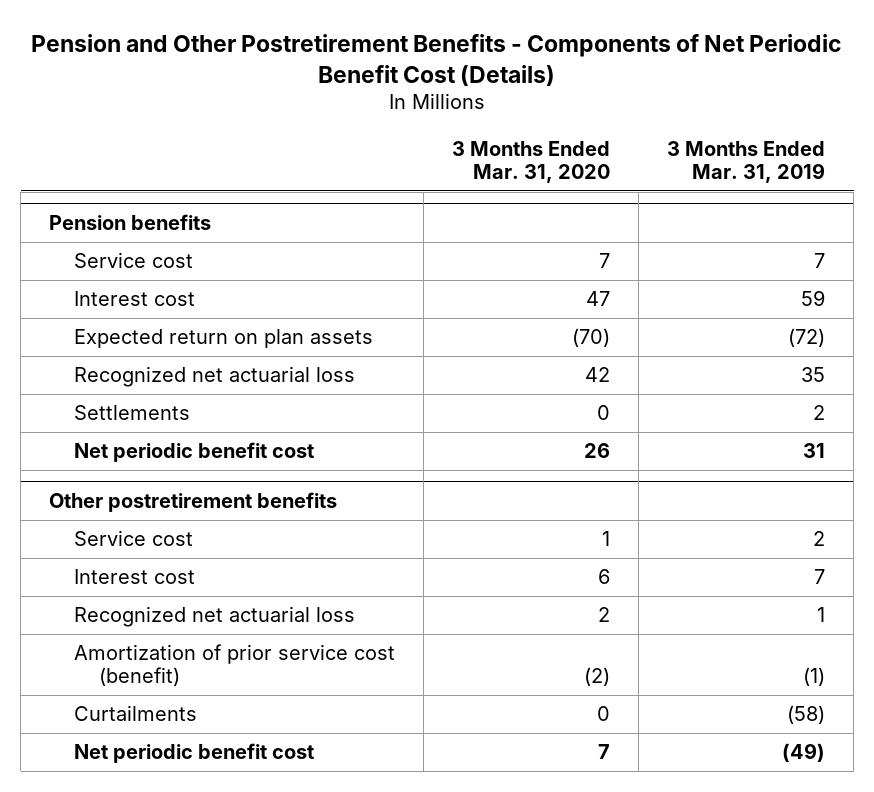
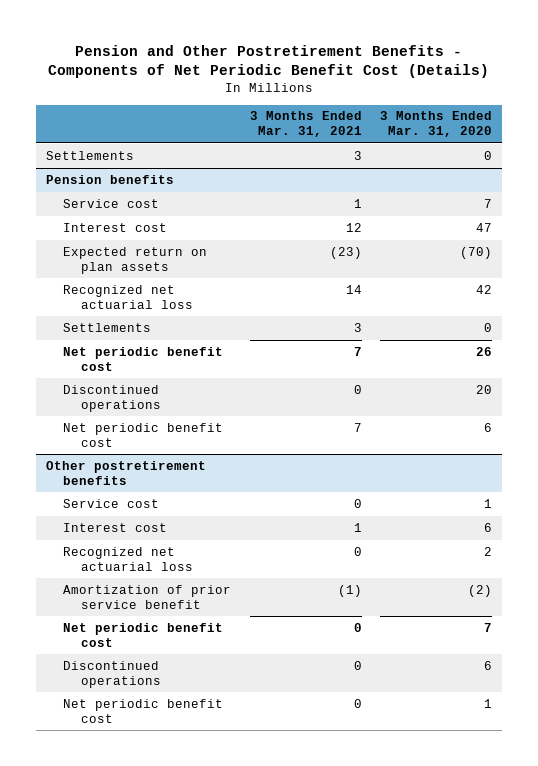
[667,140,826,183] 3 Months Ended Mar. 31, 2019 -> none
none -> [249,111,362,138] 3 Months Ended Mar. 31, 2021
none -> [45,150,134,160] Settlements
none -> [63,384,161,412] Discontinued operations
none -> [63,422,224,447] Net periodic benefit cost
[73,705,197,722] Curtailments -> none
[73,644,395,687] Amortization of prior service cost (benefit) -> [63,584,232,609] Amortization of prior service benefit
none -> [63,660,161,688] Discontinued operations
none -> [63,698,224,723] Net periodic benefit cost

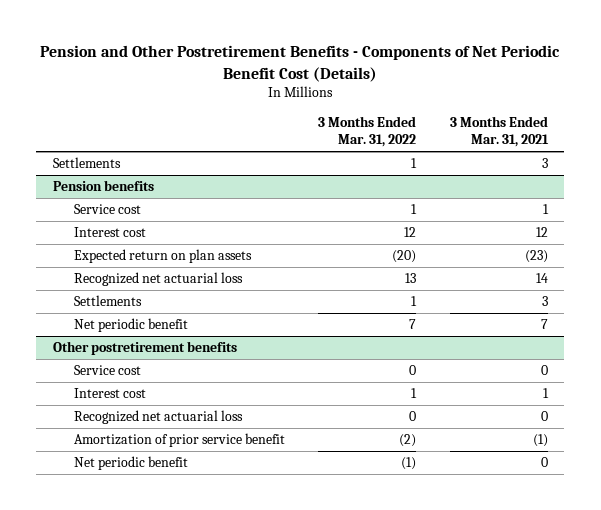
[380,111,493,138] 3 Months Ended Mar. 31, 2020 -> none
none -> [318,115,417,147] 3 Months Ended Mar. 31, 2022
[63,384,161,412] Discontinued operations -> none
[63,422,224,447] Net periodic benefit cost -> none
[63,346,224,371] Net periodic benefit cost -> [73,318,188,333] Net periodic benefit
[63,660,161,688] Discontinued operations -> none
[63,698,224,723] Net periodic benefit cost -> none
[63,622,224,647] Net periodic benefit cost -> [73,456,188,471] Net periodic benefit

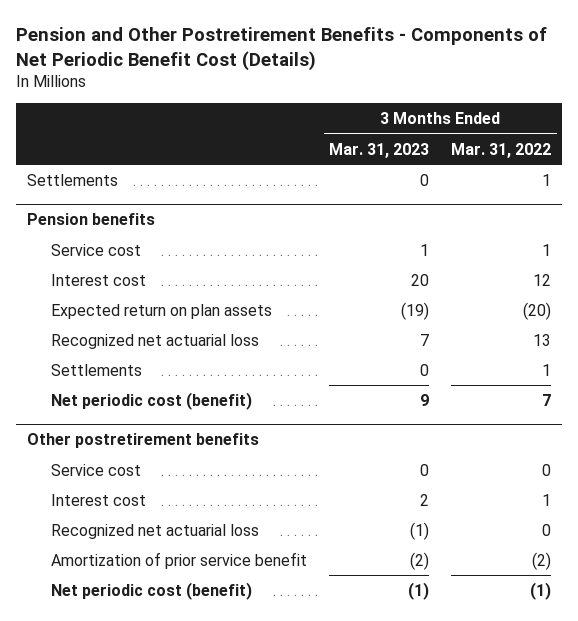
[449,115,549,147] 3 Months Ended Mar. 31, 2021 -> none
none -> [329,142,430,158] Mar. 31, 2023
[73,318,188,333] Net periodic benefit -> [50,391,252,410] Net periodic cost (benefit)
[73,456,188,471] Net periodic benefit -> [50,581,252,600] Net periodic cost (benefit)

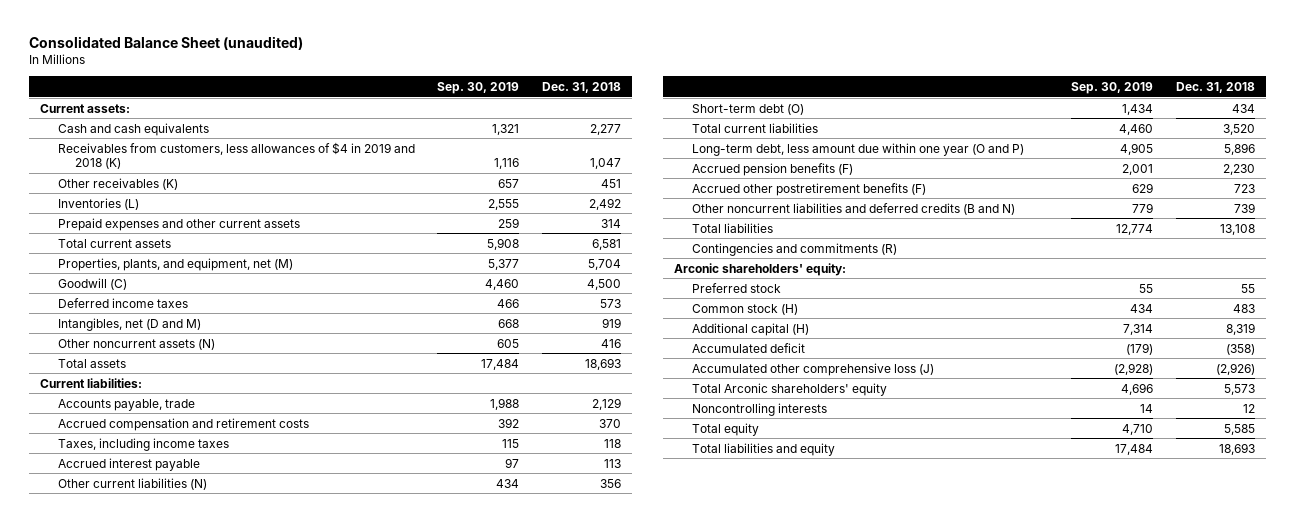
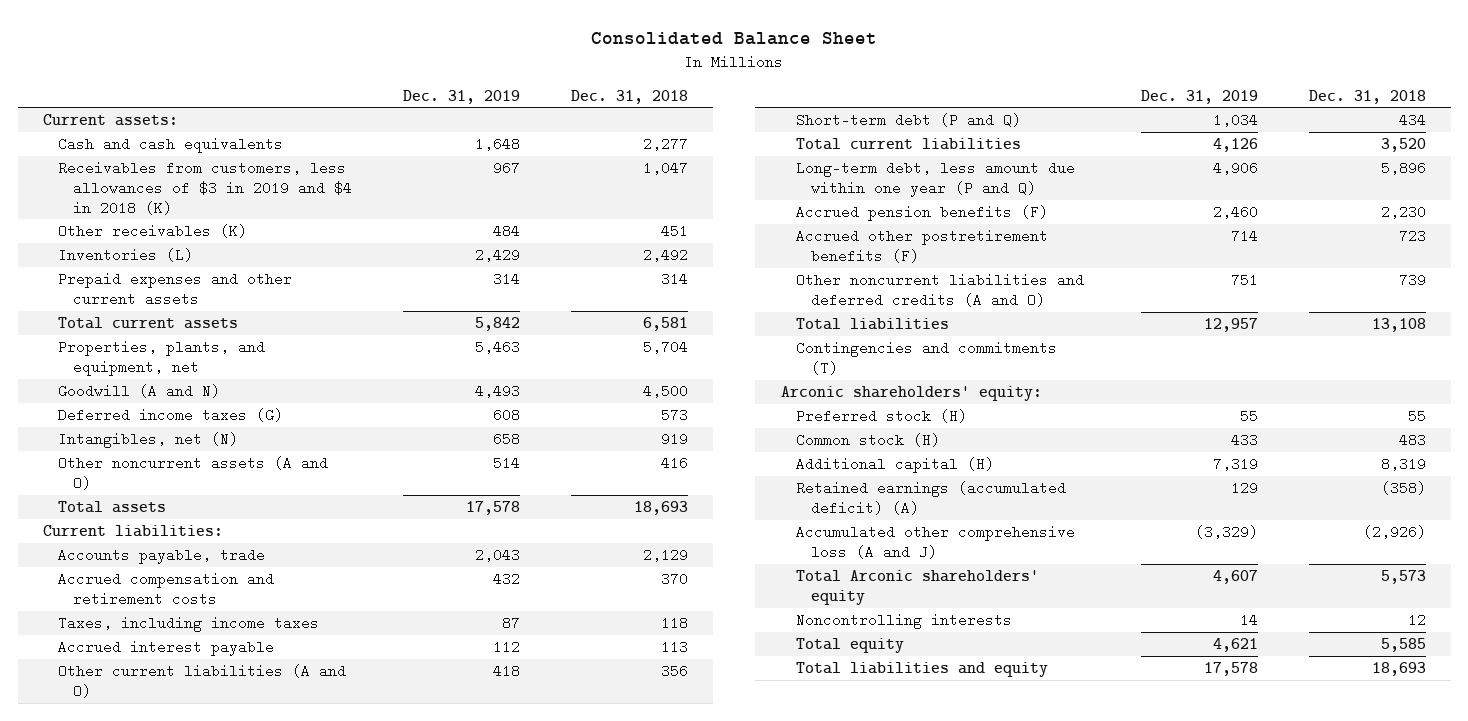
[28,35,303,50] Consolidated Balance Sheet (unaudited) -> [591,31,878,45] Consolidated Balance Sheet
[437,81,520,94] Sep. 30, 2019 -> none
none -> [402,89,520,104] Dec. 31, 2019
[57,141,415,170] Receivables from customers, less allowances of $4 in 2019 and 2018 (K) -> [58,161,353,215] Receivables from customers, less allowances of $3 in 2019 and $4 in 2018 (K)
[57,257,293,271] Properties, plants, and equipment, net (M) -> [58,340,266,376] Properties, plants, and equipment, net
[57,277,127,290] Goodwill (C) -> [58,384,221,399] Goodwill (A and N)
[57,297,188,308] Deferred income taxes -> [58,408,284,423] Deferred income taxes (G)
[57,317,201,331] Intangibles, net (D and M) -> [58,432,239,449] Intangibles, net (N)
[57,338,215,350] Other noncurrent assets (N) -> [58,456,329,490] Other noncurrent assets (A and O)
[57,477,207,490] Other current liabilities (N) -> [58,664,347,698] Other current liabilities (A and O)
[691,103,804,115] Short-term debt (O) -> [795,113,1021,128] Short-term debt (P and Q)
[691,142,1024,156] Long-term debt, less amount due within one year (O and P) -> [795,161,1075,197] Long-term debt, less amount due within one year (P and Q)
[691,202,1015,215] Other noncurrent liabilities and deferred credits (B and N) -> [795,273,1084,307] Other noncurrent liabilities and deferred credits (A and O)
[691,242,897,256] Contingencies and commitments (R) -> [795,341,1057,375] Contingencies and commitments (T)
[691,282,781,293] Preferred stock -> [795,409,967,424] Preferred stock (H)
[691,342,805,353] Accumulated deficit -> [795,481,1066,515] Retained earnings (accumulated deficit) (A)
[691,362,934,376] Accumulated other comprehensive loss (J) -> [795,525,1075,559] Accumulated other comprehensive loss (A and J)

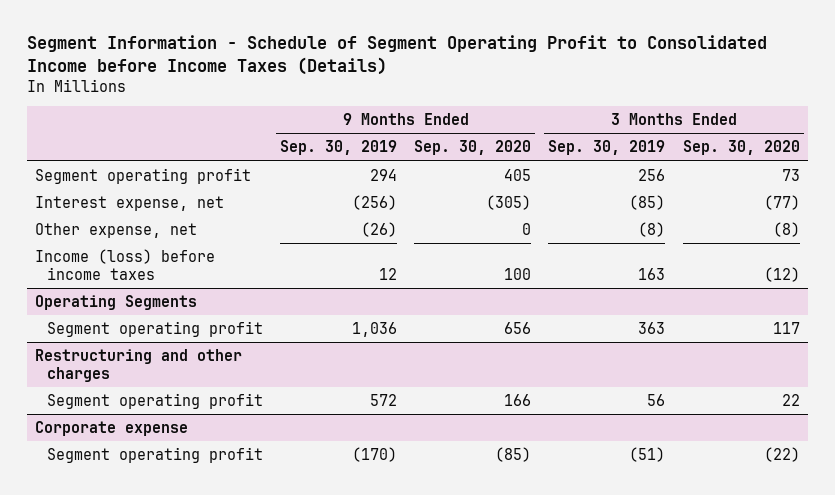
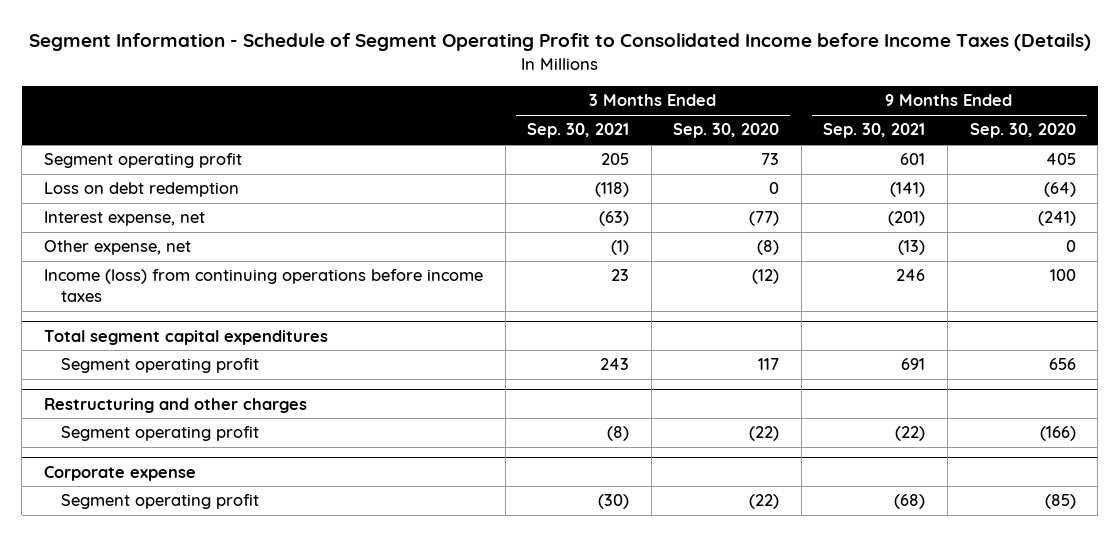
[279,140,397,156] Sep. 30, 2019 -> none
[548,140,666,156] Sep. 30, 2019 -> none
none -> [527,123,630,139] Sep. 30, 2021
none -> [823,123,926,139] Sep. 30, 2021
none -> [43,182,239,198] Loss on debt redemption
[486,194,532,210] (305) -> [1037,211,1076,227] (241)
[35,248,216,280] Income (loss) before income taxes -> [43,269,483,302] Income (loss) from continuing operations before income taxes
[35,294,198,310] Operating Segments -> [43,329,328,345] Total segment capital expenditures
[504,393,532,406] 166 -> [1039,426,1076,442] (166)
[781,393,800,406] 22 -> [749,426,780,442] (22)

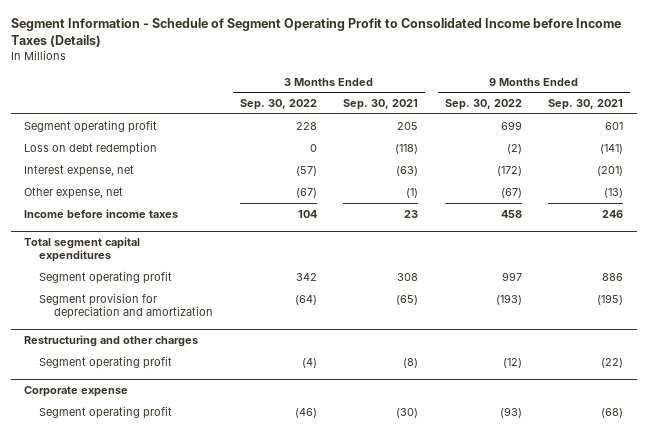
[673,123,780,139] Sep. 30, 2020 -> none
[969,123,1076,139] Sep. 30, 2020 -> none
none -> [239,99,317,111] Sep. 30, 2022
none -> [444,99,522,111] Sep. 30, 2022
[43,269,483,302] Income (loss) from continuing operations before income taxes -> [23,208,178,218] Income before income taxes
[600,358,630,371] 243 -> [397,272,419,281] 308
[901,358,926,371] 691 -> [602,272,624,281] 886
none -> [39,292,214,319] Segment provision for depreciation and amortization

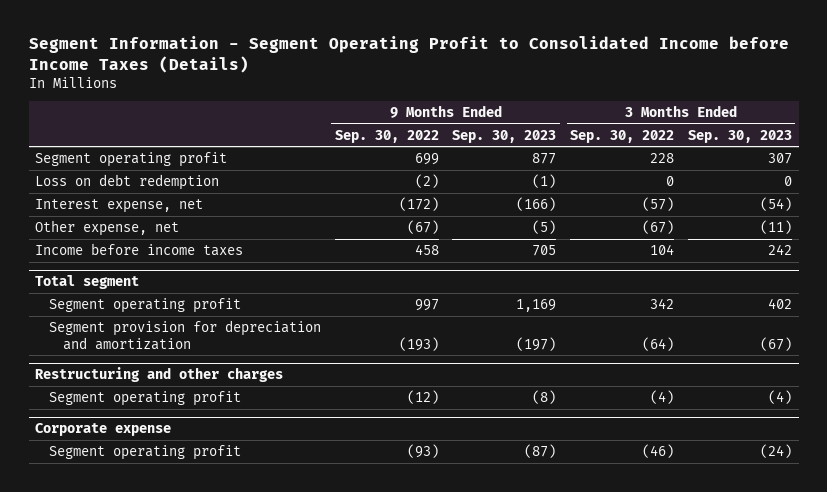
[10,17,621,47] Segment Information - Schedule of Segment Operating Profit to Consolidated Income before Income Taxes (Details) -> [28,36,789,73] Segment Information - Segment Operating Profit to Consolidated Income before Income Taxes (Details)
[343,99,419,111] Sep. 30, 2021 -> none
[548,99,624,111] Sep. 30, 2021 -> none
none -> [452,129,557,143] Sep. 30, 2023
none -> [687,129,792,143] Sep. 30, 2023
[23,237,140,263] Total segment capital expenditures -> [35,275,140,290] Total segment

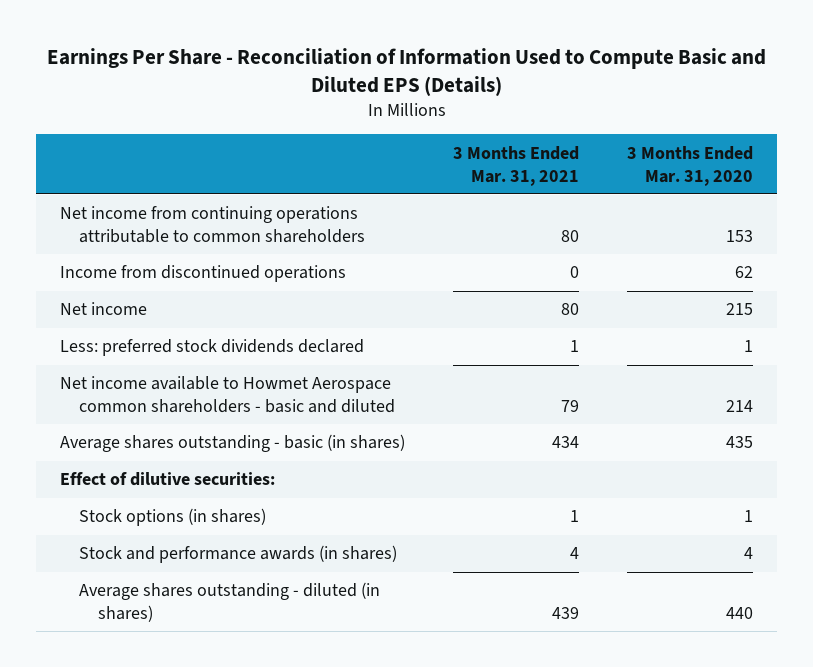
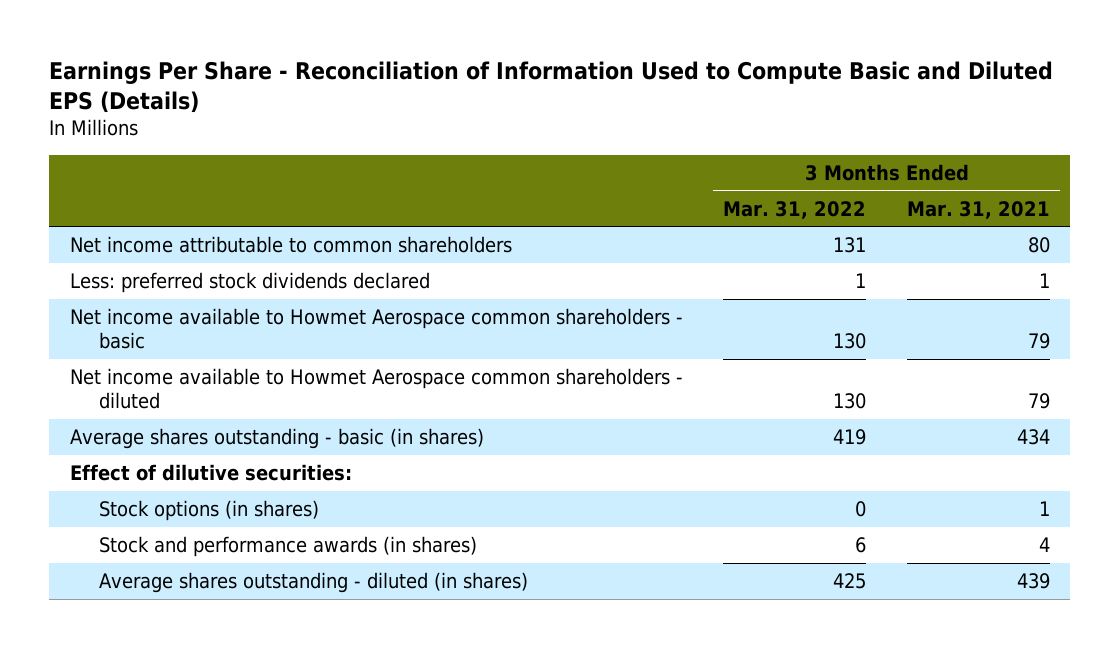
[627,145,754,186] 3 Months Ended Mar. 31, 2020 -> none
none -> [723,200,867,219] Mar. 31, 2022
[59,206,365,244] Net income from continuing operations attributable to common shareholders -> none
[59,265,346,283] Income from discontinued operations -> none
[59,302,147,316] Net income -> [69,235,512,253] Net income attributable to common shareholders
[59,376,395,414] Net income available to Howmet Aerospace common shareholders - basic and diluted -> [69,307,683,350] Net income available to Howmet Aerospace common shareholders - basic
none -> [69,367,683,410] Net income available to Howmet Aerospace common shareholders - diluted

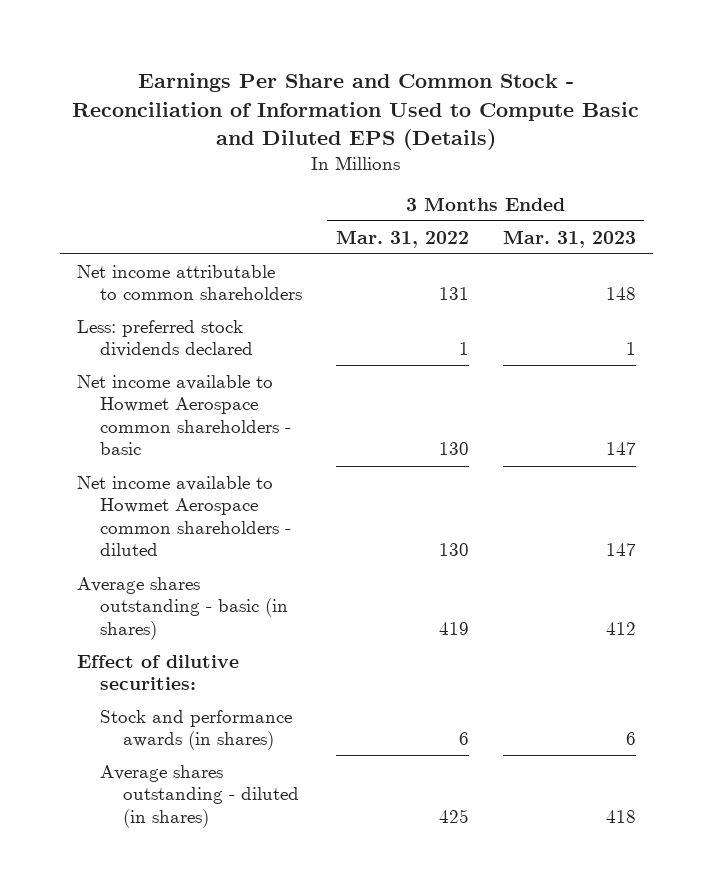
[49,61,1054,114] Earnings Per Share - Reconciliation of Information Used to Compute Basic and Diluted EPS (Details) -> [72,73,640,150] Earnings Per Share and Common Stock - Reconciliation of Information Used to Compute Basic and Diluted EPS (Details)
[907,200,1051,219] Mar. 31, 2021 -> none
none -> [502,229,636,248] Mar. 31, 2023
[99,499,320,521] Stock options (in shares) -> none

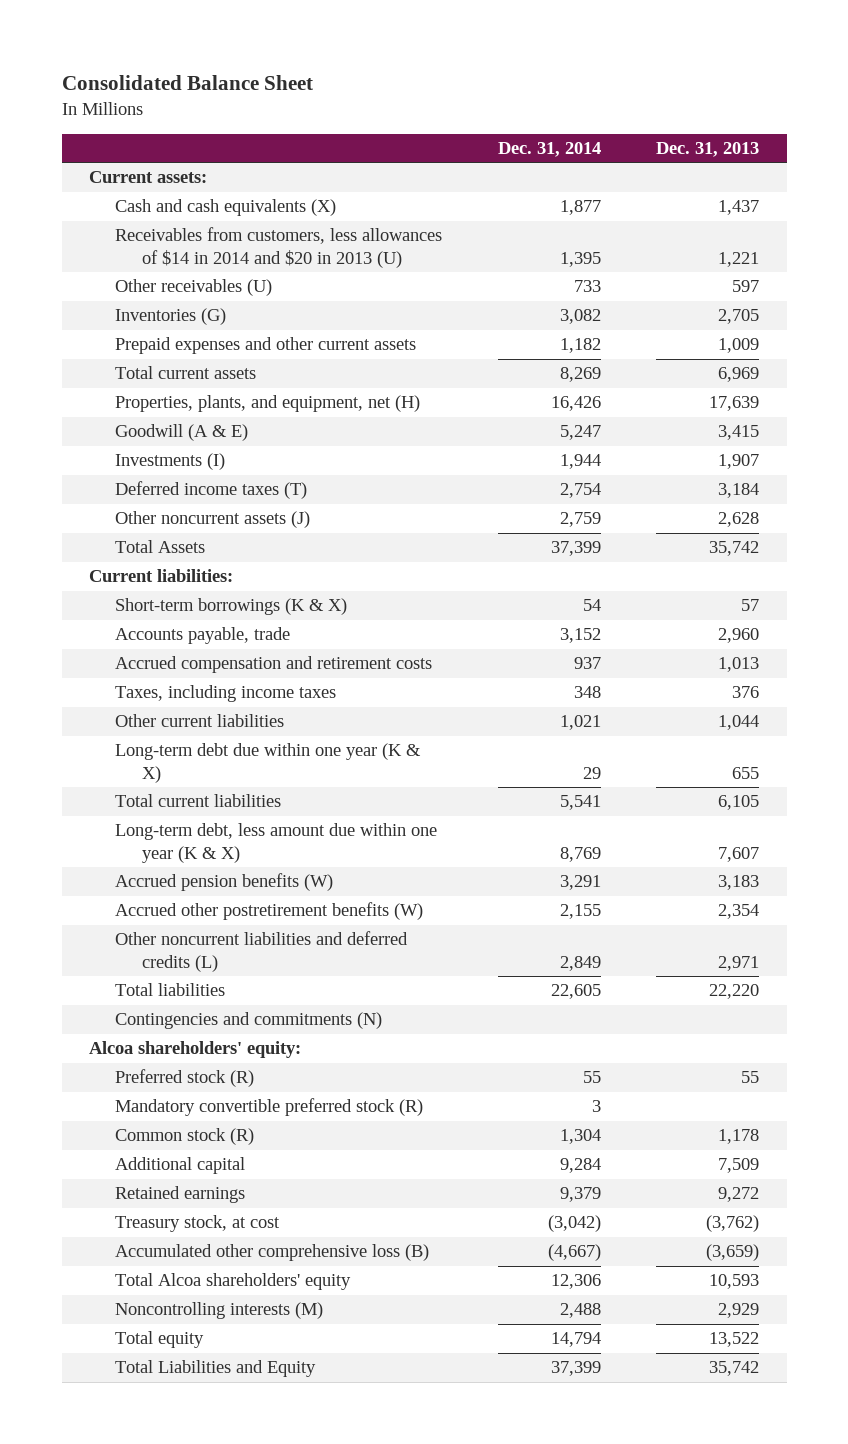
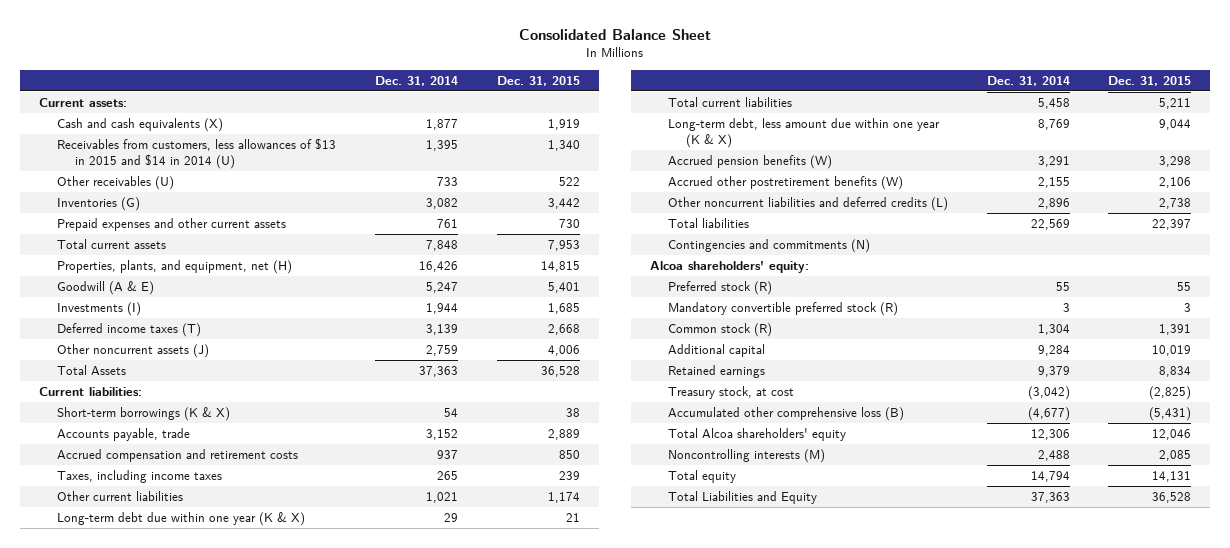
[656,141,760,157] Dec. 31, 2013 -> none
none -> [496,75,580,86] Dec. 31, 2015
[115,227,443,269] Receivables from customers, less allowances of $14 in 2014 and $20 in 2013 (U) -> [56,137,336,169] Receivables from customers, less allowances of $13 in 2015 and $14 in 2014 (U)
[559,338,601,354] 1,182 -> [437,218,459,228] 761
[559,367,601,383] 8,269 -> [426,239,459,251] 7,848
[559,483,601,499] 2,754 -> [426,323,459,335] 3,139
[550,541,601,557] 37,399 -> [419,365,459,377] 37,363
[573,686,601,699] 348 -> [437,470,459,480] 265
[559,795,601,811] 5,541 -> [1037,97,1070,109] 5,458
[559,956,601,972] 2,849 -> [1037,197,1070,209] 2,896
[550,984,601,1000] 22,605 -> [1030,218,1070,230] 22,569
[547,1244,601,1262] (4,667) -> [1027,406,1070,421] (4,677)
[550,1361,601,1377] 37,399 -> [1030,491,1070,503] 37,363

